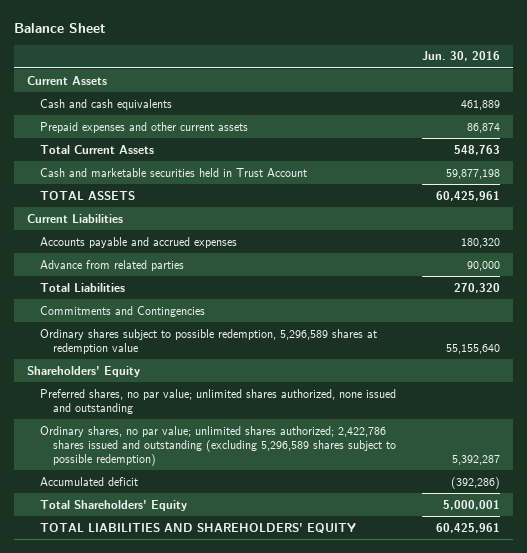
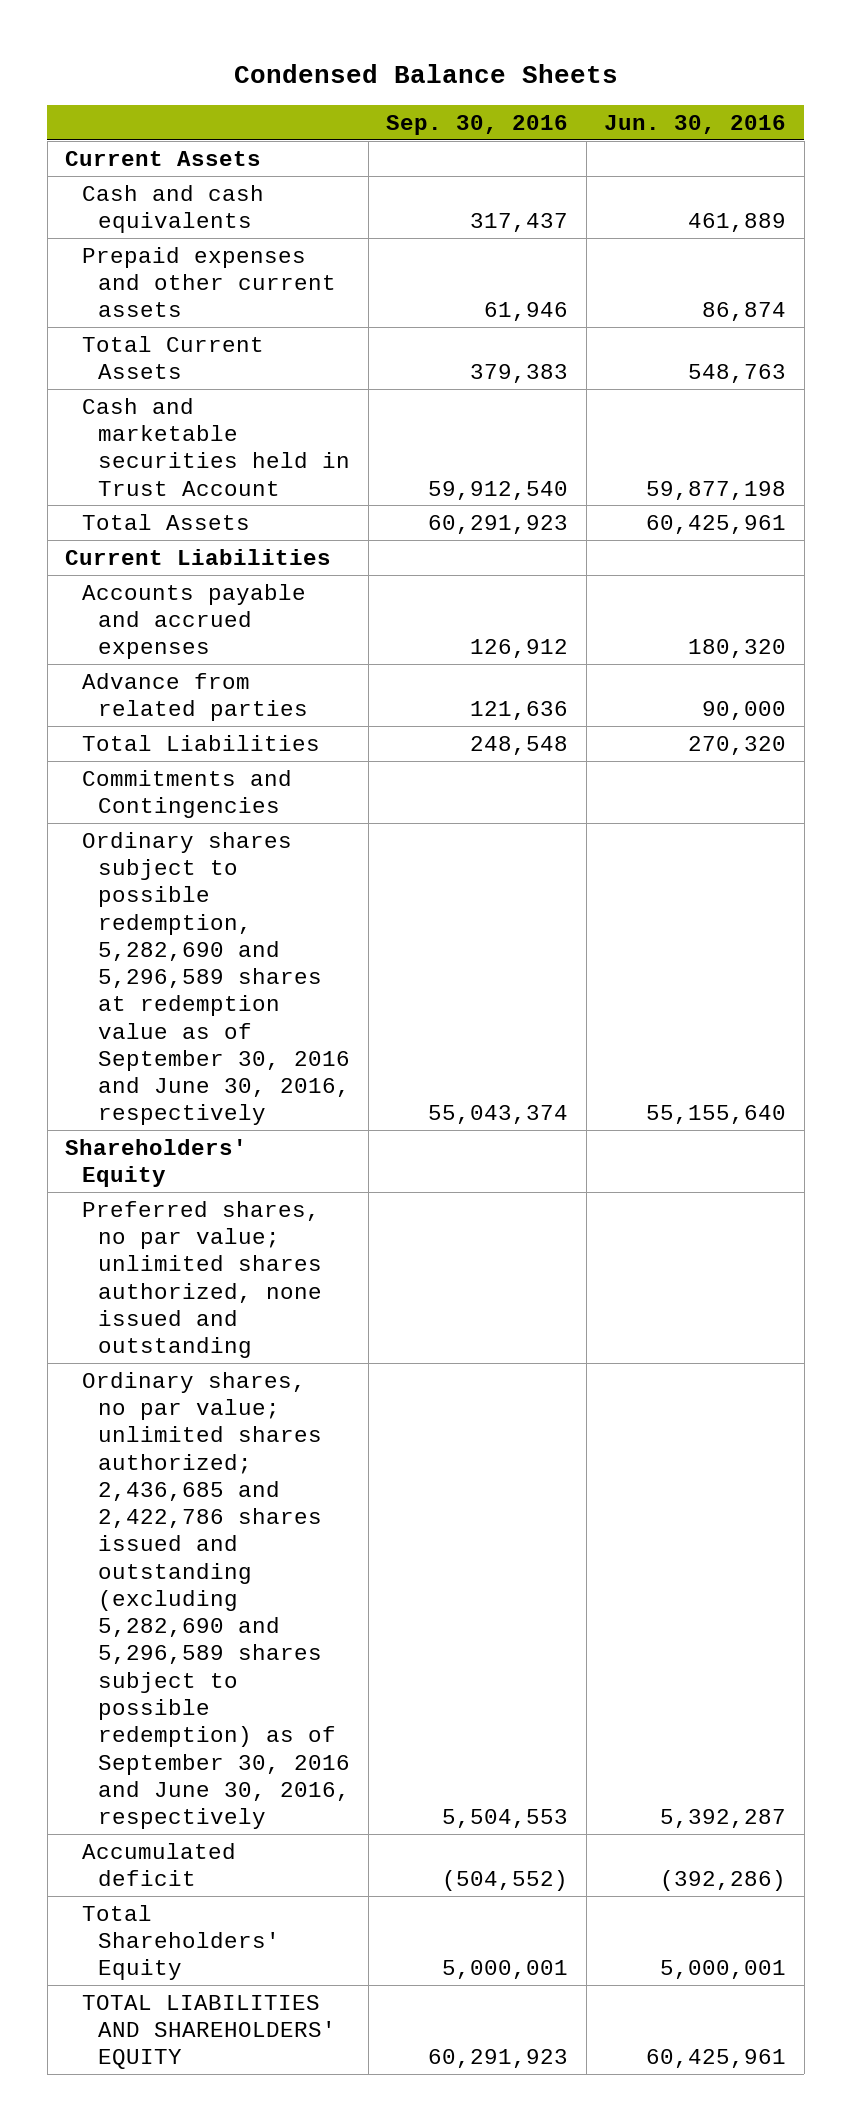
[13,22,106,33] Balance Sheet -> [233,63,618,83] Condensed Balance Sheets
none -> [386,115,569,136] Sep. 30, 2016
[39,190,135,200] TOTAL ASSETS -> [81,513,250,530] Total Assets
[39,328,377,354] Ordinary shares subject to possible redemption, 5,296,589 shares at redemption value -> [81,831,351,1126] Ordinary shares subject to possible redemption, 5,282,690 and 5,296,589 shares at redemption value as of September 30, 2016 and June 30, 2016, respectively
[39,425,396,466] Ordinary shares, no par value; unlimited shares authorized; 2,422,786 shares issued and outstanding (excluding 5,296,589 shares subject to possible redemption) -> [81,1371,351,1830] Ordinary shares, no par value; unlimited shares authorized; 2,436,685 and 2,422,786 shares issued and outstanding (excluding 5,282,690 and 5,296,589 shares subject to possible redemption) as of September 30, 2016 and June 30, 2016, respectively

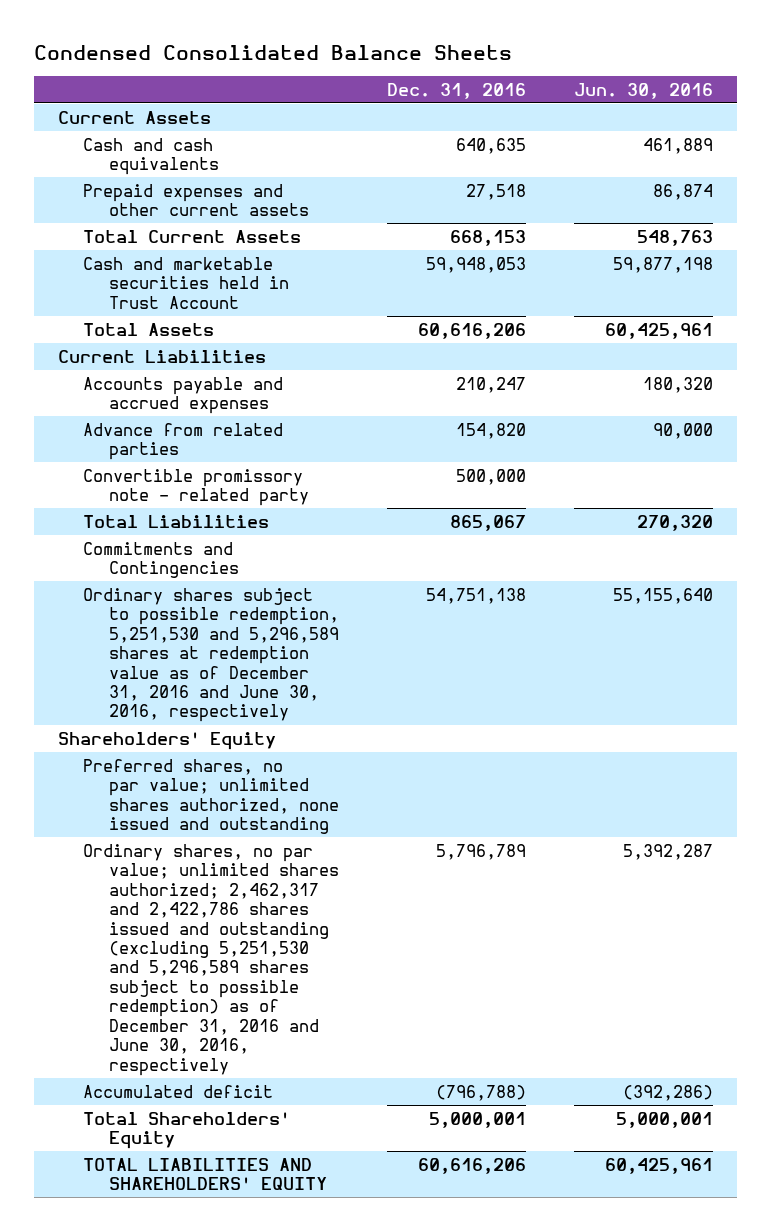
[233,63,618,83] Condensed Balance Sheets -> [34,44,513,60] Condensed Consolidated Balance Sheets
[386,115,569,136] Sep. 30, 2016 -> none
none -> [386,82,526,99] Dec. 31, 2016
none -> [83,468,309,507] Convertible promissory note - related party
[81,831,351,1126] Ordinary shares subject to possible redemption, 5,282,690 and 5,296,589 shares at redemption value as of September 30, 2016 and June 30, 2016, respectively -> [83,587,339,723] Ordinary shares subject to possible redemption, 5,251,530 and 5,296,589 shares at redemption value as of December 31, 2016 and June 30, 2016, respectively
[81,1371,351,1830] Ordinary shares, no par value; unlimited shares authorized; 2,436,685 and 2,422,786 shares issued and outstanding (excluding 5,282,690 and 5,296,589 shares subject to possible redemption) as of September 30, 2016 and June 30, 2016, respectively -> [83,843,339,1076] Ordinary shares, no par value; unlimited shares authorized; 2,462,317 and 2,422,786 shares issued and outstanding (excluding 5,251,530 and 5,296,589 shares subject to possible redemption) as of December 31, 2016 and June 30, 2016, respectively

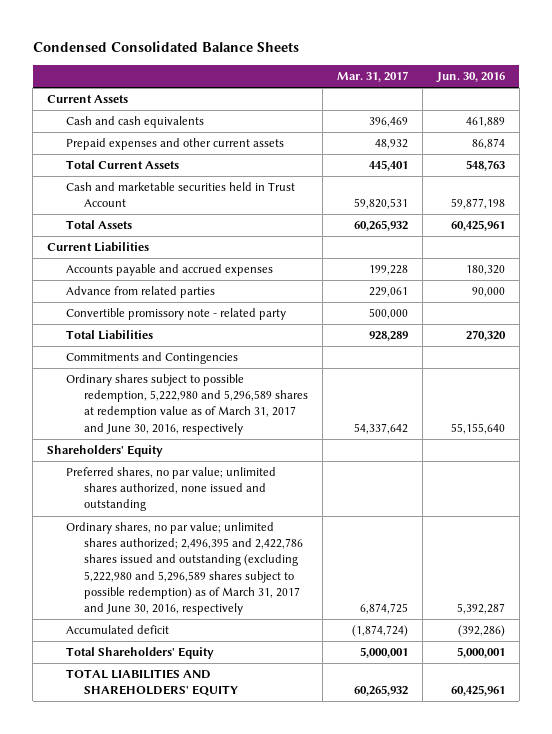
[386,82,526,99] Dec. 31, 2016 -> none
none -> [337,71,409,83] Mar. 31, 2017
[83,587,339,723] Ordinary shares subject to possible redemption, 5,251,530 and 5,296,589 shares at redemption value as of December 31, 2016 and June 30, 2016, respectively -> [65,374,309,435] Ordinary shares subject to possible redemption, 5,222,980 and 5,296,589 shares at redemption value as of March 31, 2017 and June 30, 2016, respectively
[83,843,339,1076] Ordinary shares, no par value; unlimited shares authorized; 2,462,317 and 2,422,786 shares issued and outstanding (excluding 5,251,530 and 5,296,589 shares subject to possible redemption) as of December 31, 2016 and June 30, 2016, respectively -> [65,522,304,615] Ordinary shares, no par value; unlimited shares authorized; 2,496,395 and 2,422,786 shares issued and outstanding (excluding 5,222,980 and 5,296,589 shares subject to possible redemption) as of March 31, 2017 and June 30, 2016, respectively

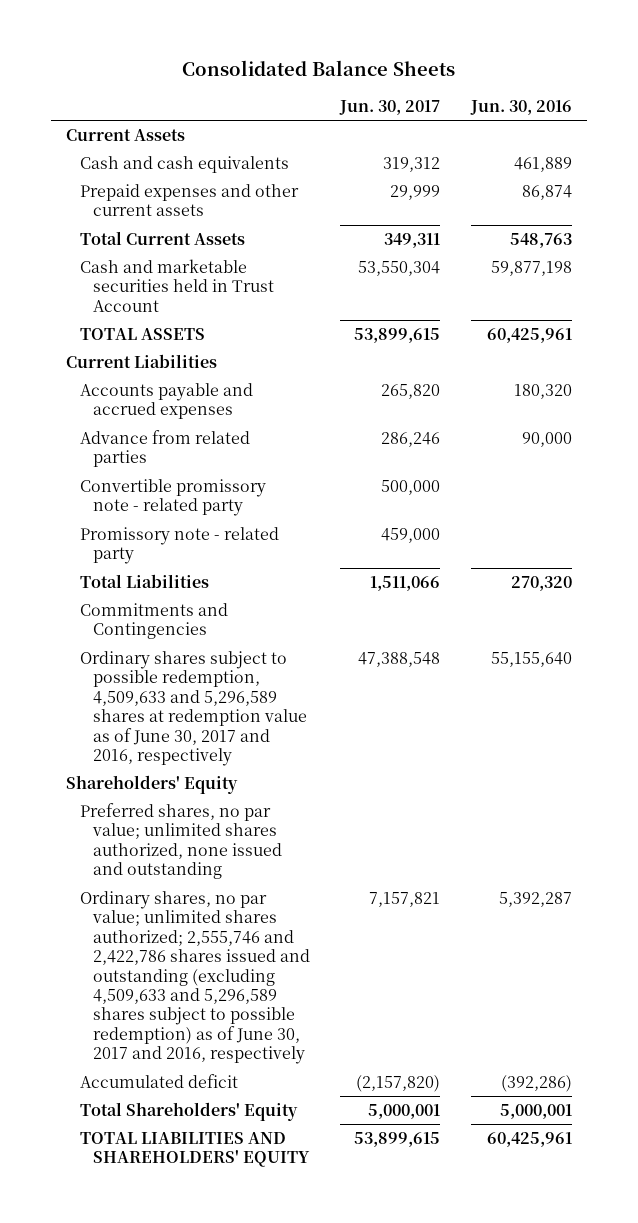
[32,41,299,53] Condensed Consolidated Balance Sheets -> [182,59,456,76] Consolidated Balance Sheets
[337,71,409,83] Mar. 31, 2017 -> none
none -> [339,100,441,116] Jun. 30, 2017
[65,220,132,230] Total Assets -> [79,328,205,341] TOTAL ASSETS
none -> [79,527,279,565] Promissory note - related party
[65,374,309,435] Ordinary shares subject to possible redemption, 5,222,980 and 5,296,589 shares at redemption value as of March 31, 2017 and June 30, 2016, respectively -> [79,651,307,767] Ordinary shares subject to possible redemption, 4,509,633 and 5,296,589 shares at redemption value as of June 30, 2017 and 2016, respectively
[65,522,304,615] Ordinary shares, no par value; unlimited shares authorized; 2,496,395 and 2,422,786 shares issued and outstanding (excluding 5,222,980 and 5,296,589 shares subject to possible redemption) as of March 31, 2017 and June 30, 2016, respectively -> [79,891,310,1065] Ordinary shares, no par value; unlimited shares authorized; 2,555,746 and 2,422,786 shares issued and outstanding (excluding 4,509,633 and 5,296,589 shares subject to possible redemption) as of June 30, 2017 and 2016, respectively

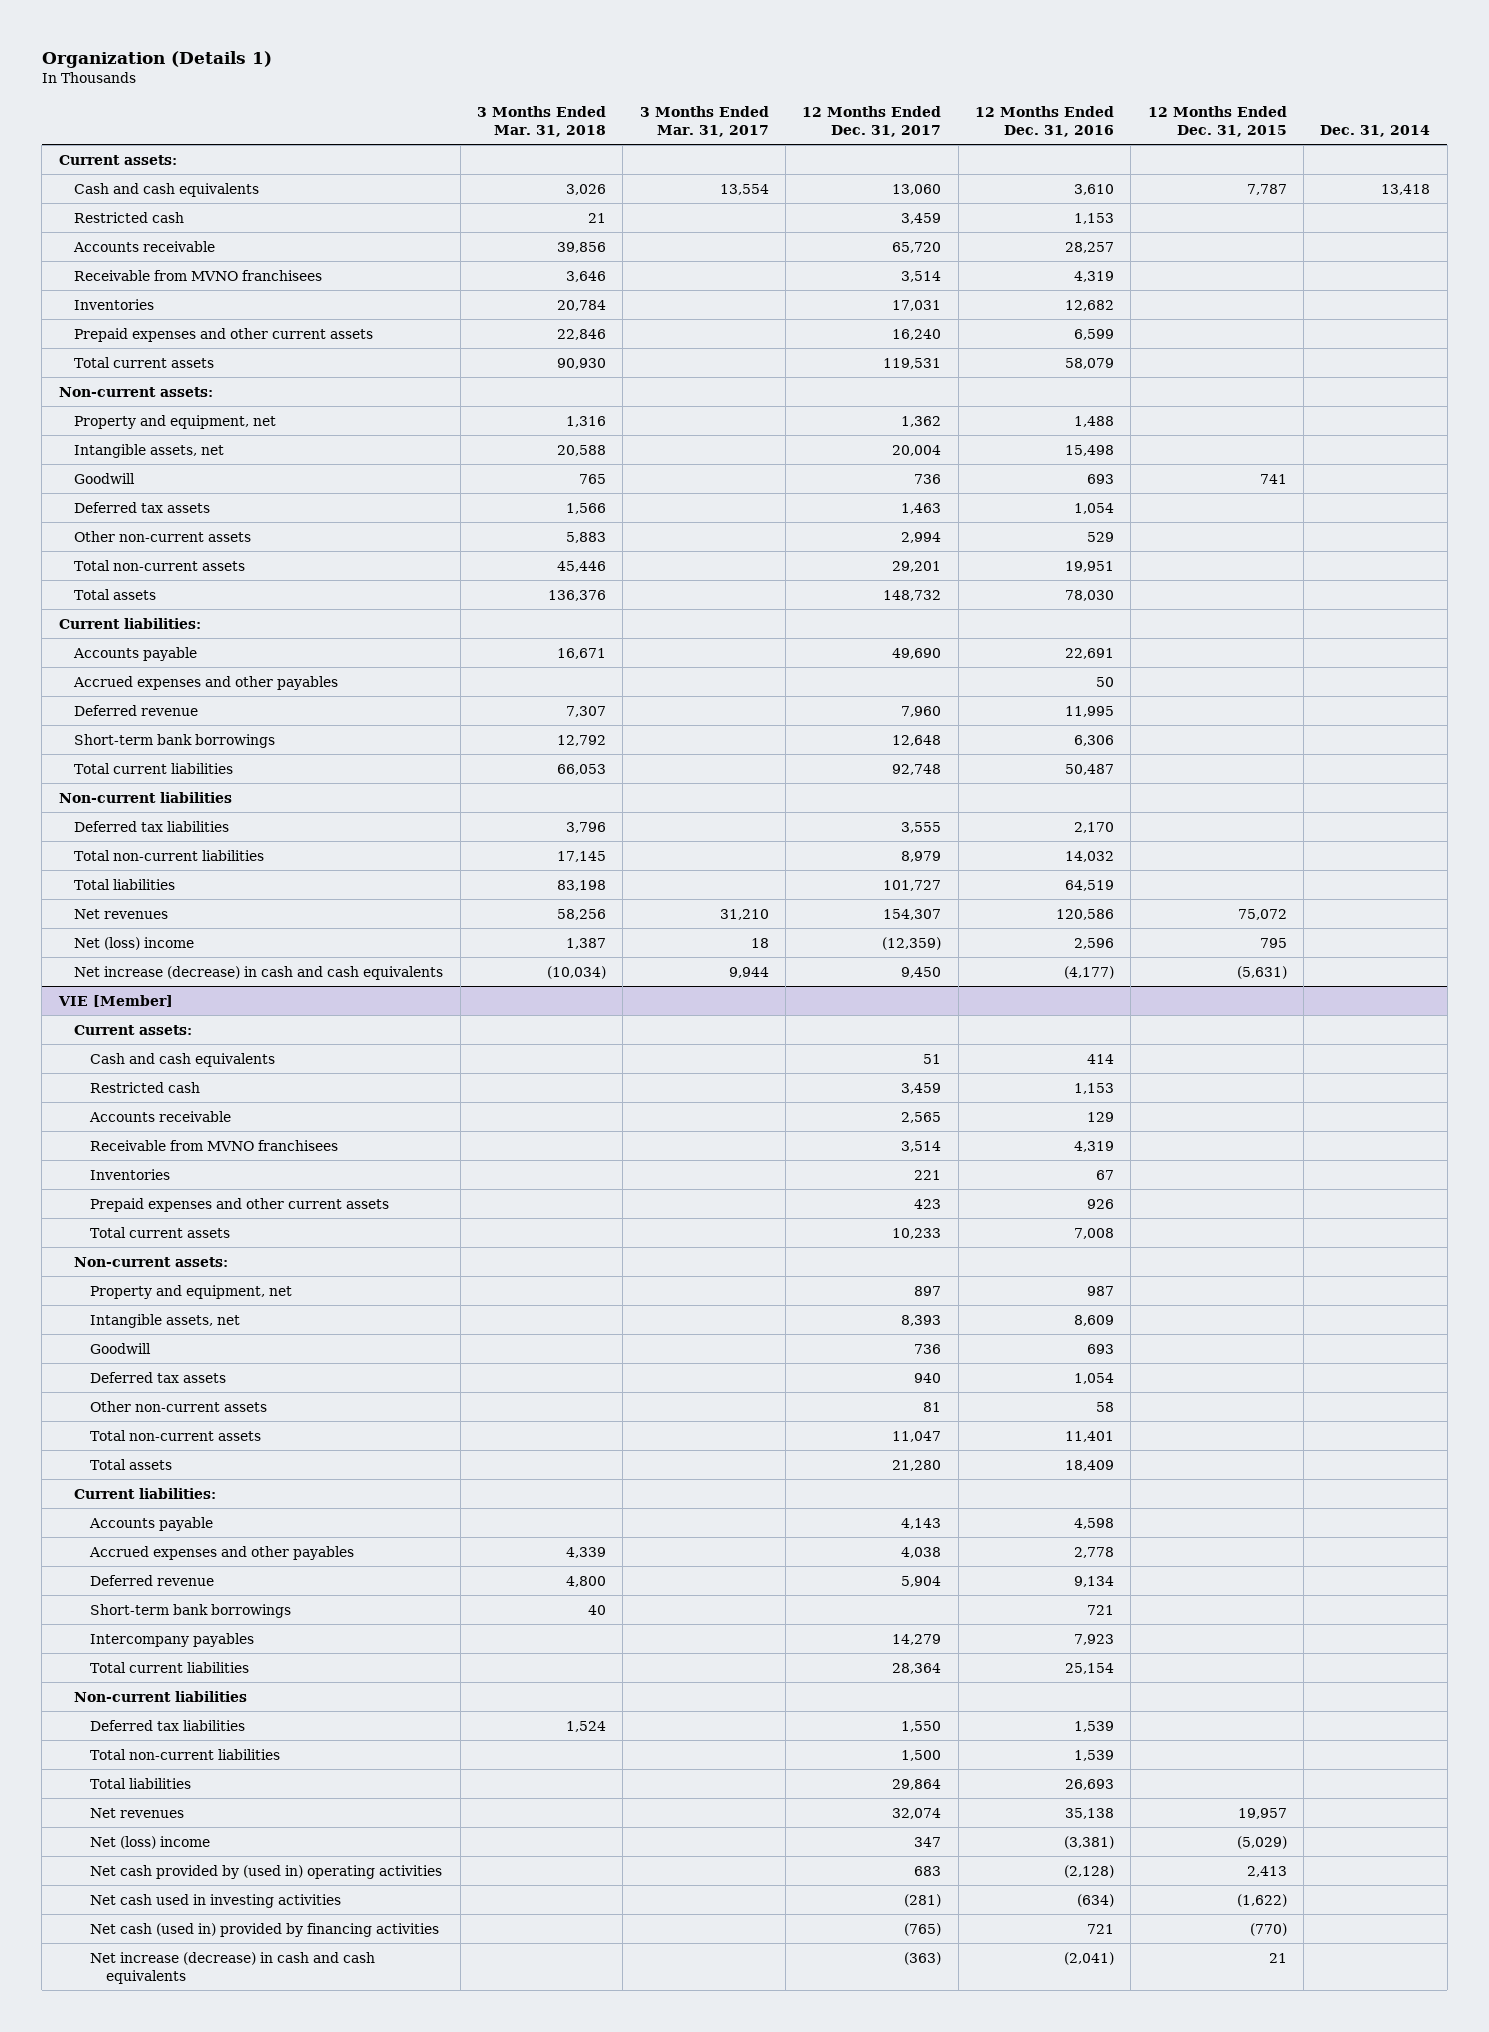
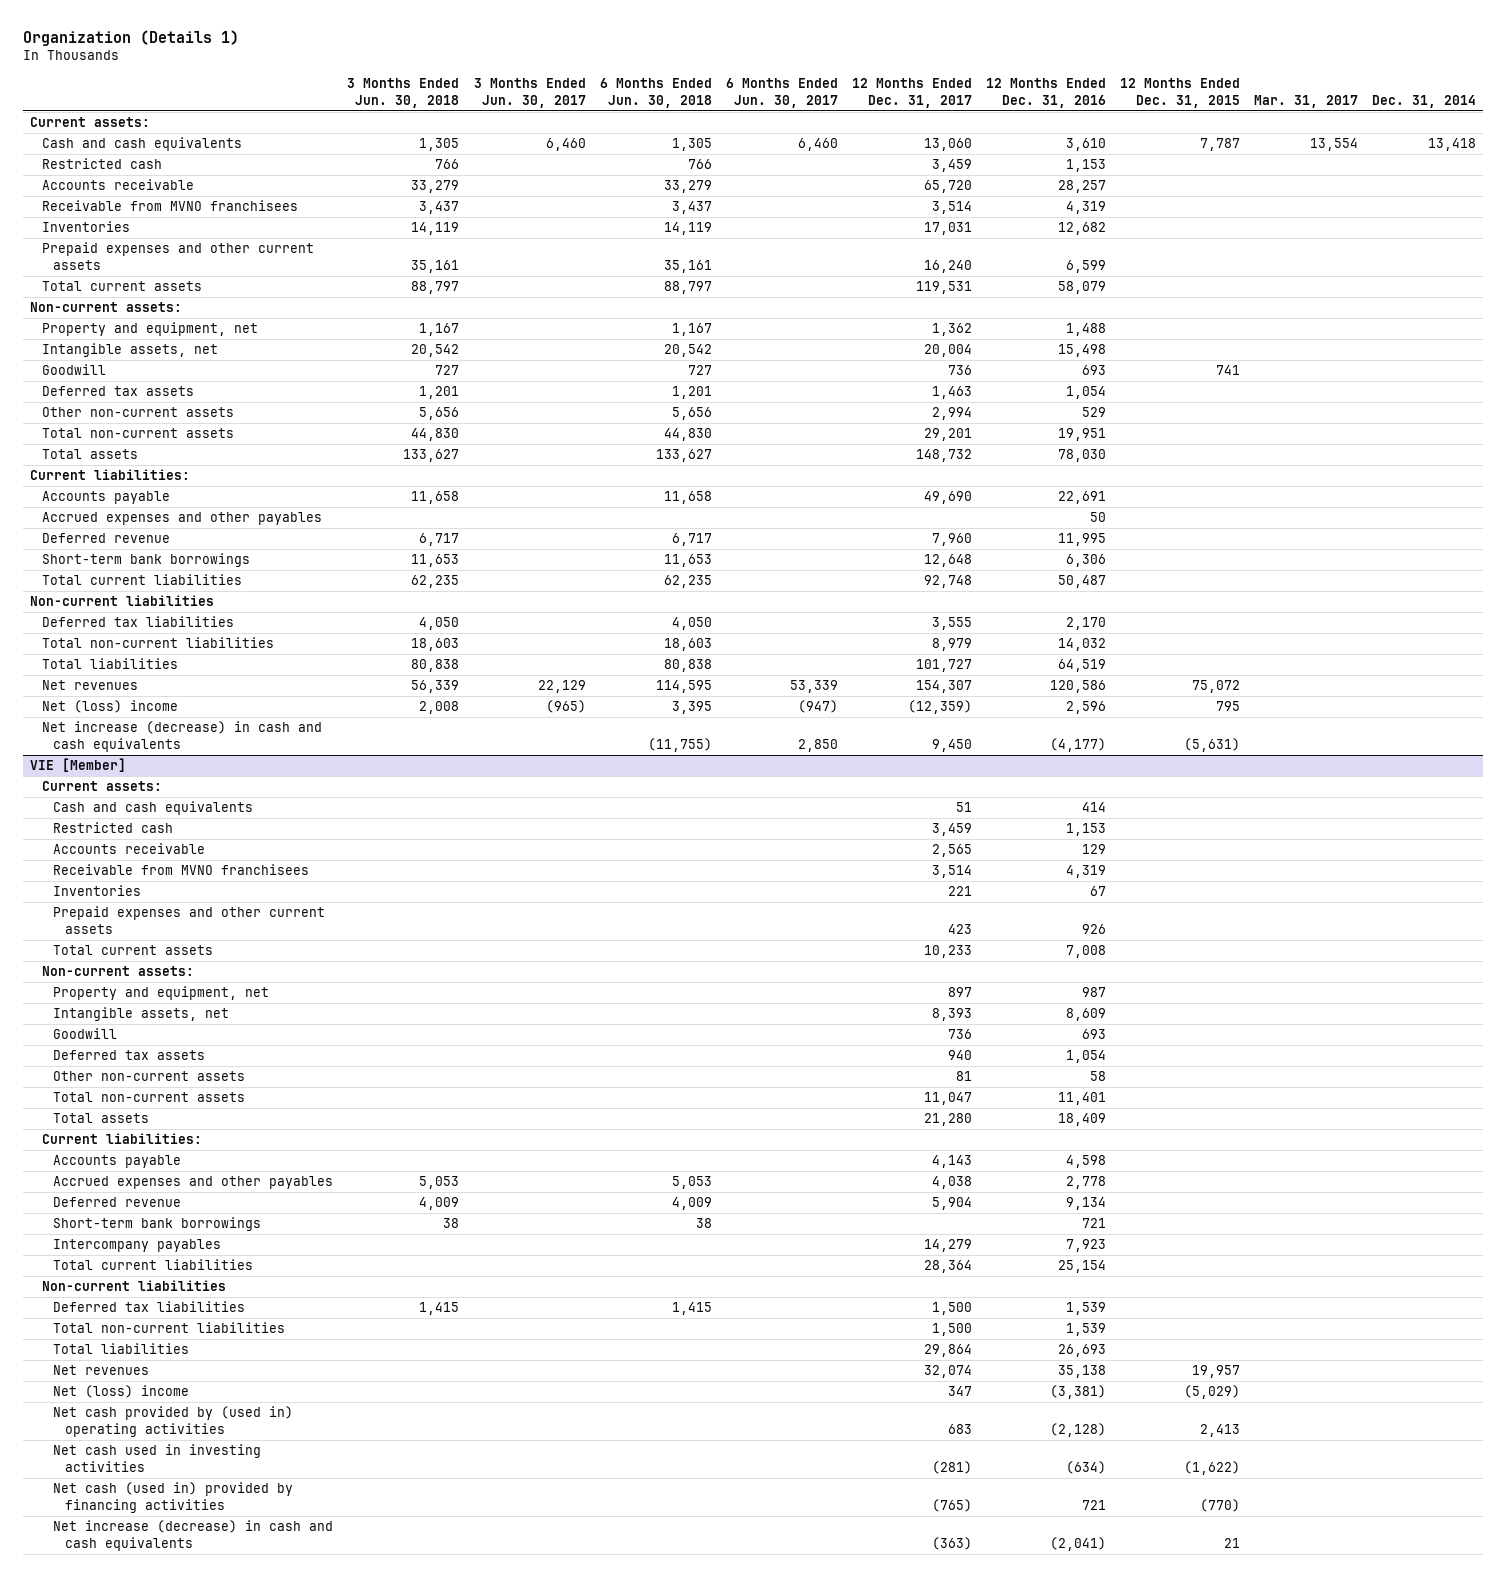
[477,105,607,137] 3 Months Ended Mar. 31, 2018 -> none
[639,105,769,137] 3 Months Ended Mar. 31, 2017 -> none
none -> [347,78,460,108] 3 Months Ended Jun. 30, 2018
none -> [473,78,586,108] 3 Months Ended Jun. 30, 2017
none -> [599,78,712,108] 6 Months Ended Jun. 30, 2018
none -> [725,78,838,108] 6 Months Ended Jun. 30, 2017
none -> [1253,94,1358,108] Mar. 31, 2017
[901,1720,942,1732] 1,550 -> [931,1302,972,1316] 1,500

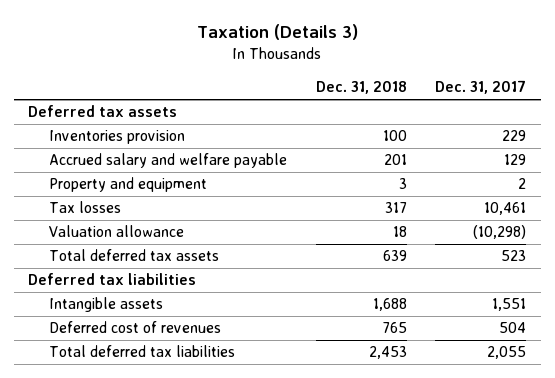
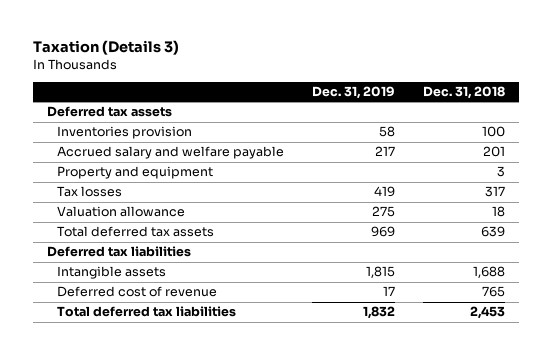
[435,80,527,95] Dec. 31, 2017 -> none
none -> [312,86,396,100] Dec. 31, 2019
[49,321,222,334] Deferred cost of revenues -> [57,286,218,298] Deferred cost of revenue

